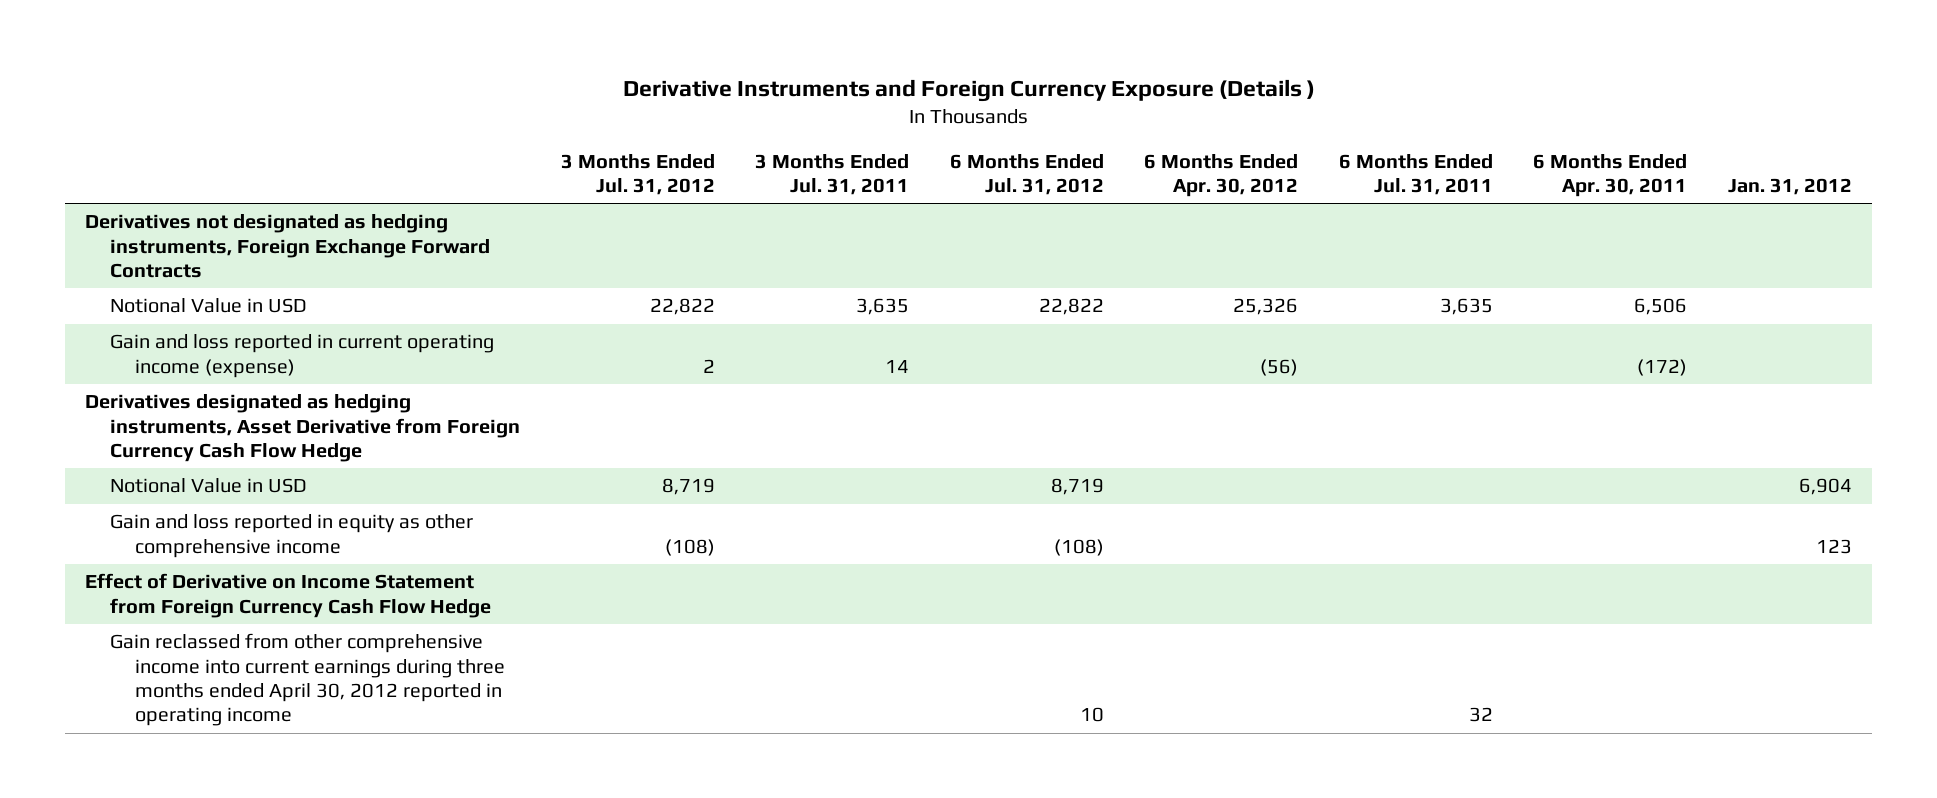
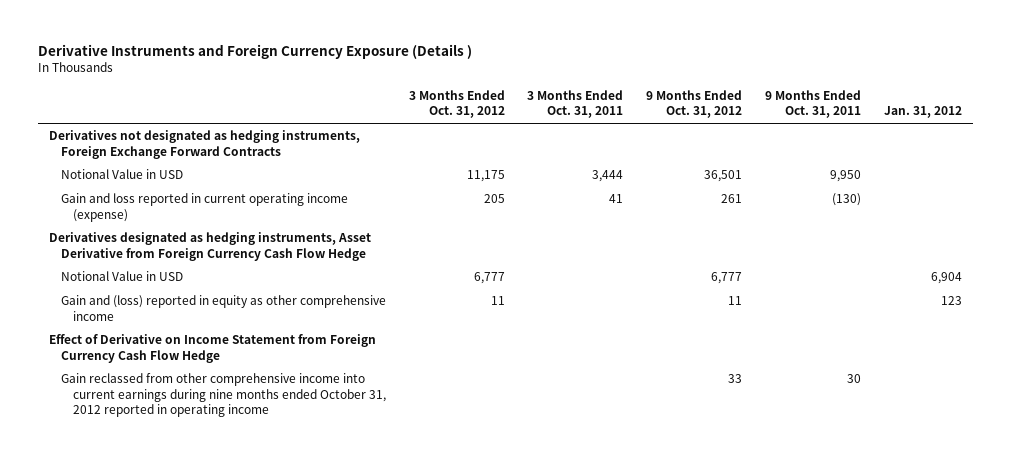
[560,153,715,196] 3 Months Ended Jul. 31, 2012 -> none
[755,153,910,196] 3 Months Ended Jul. 31, 2011 -> none
[949,153,1104,196] 6 Months Ended Jul. 31, 2012 -> none
[1144,153,1299,198] 6 Months Ended Apr. 30, 2012 -> none
[1338,153,1493,196] 6 Months Ended Jul. 31, 2011 -> none
[1533,153,1688,198] 6 Months Ended Apr. 30, 2011 -> none
none -> [408,90,505,119] 3 Months Ended Oct. 31, 2012
none -> [527,90,624,119] 3 Months Ended Oct. 31, 2011
none -> [646,90,743,119] 9 Months Ended Oct. 31, 2012
none -> [764,90,861,119] 9 Months Ended Oct. 31, 2011
[110,514,474,558] Gain and loss reported in equity as other comprehensive income -> [60,295,386,321] Gain and (loss) reported in equity as other comprehensive income
[110,633,506,727] Gain reclassed from other comprehensive income into current earnings during three months ended April 30, 2012 reported in operating income -> [60,373,386,417] Gain reclassed from other comprehensive income into current earnings during nine months ended October 31, 2012 reported in operating income

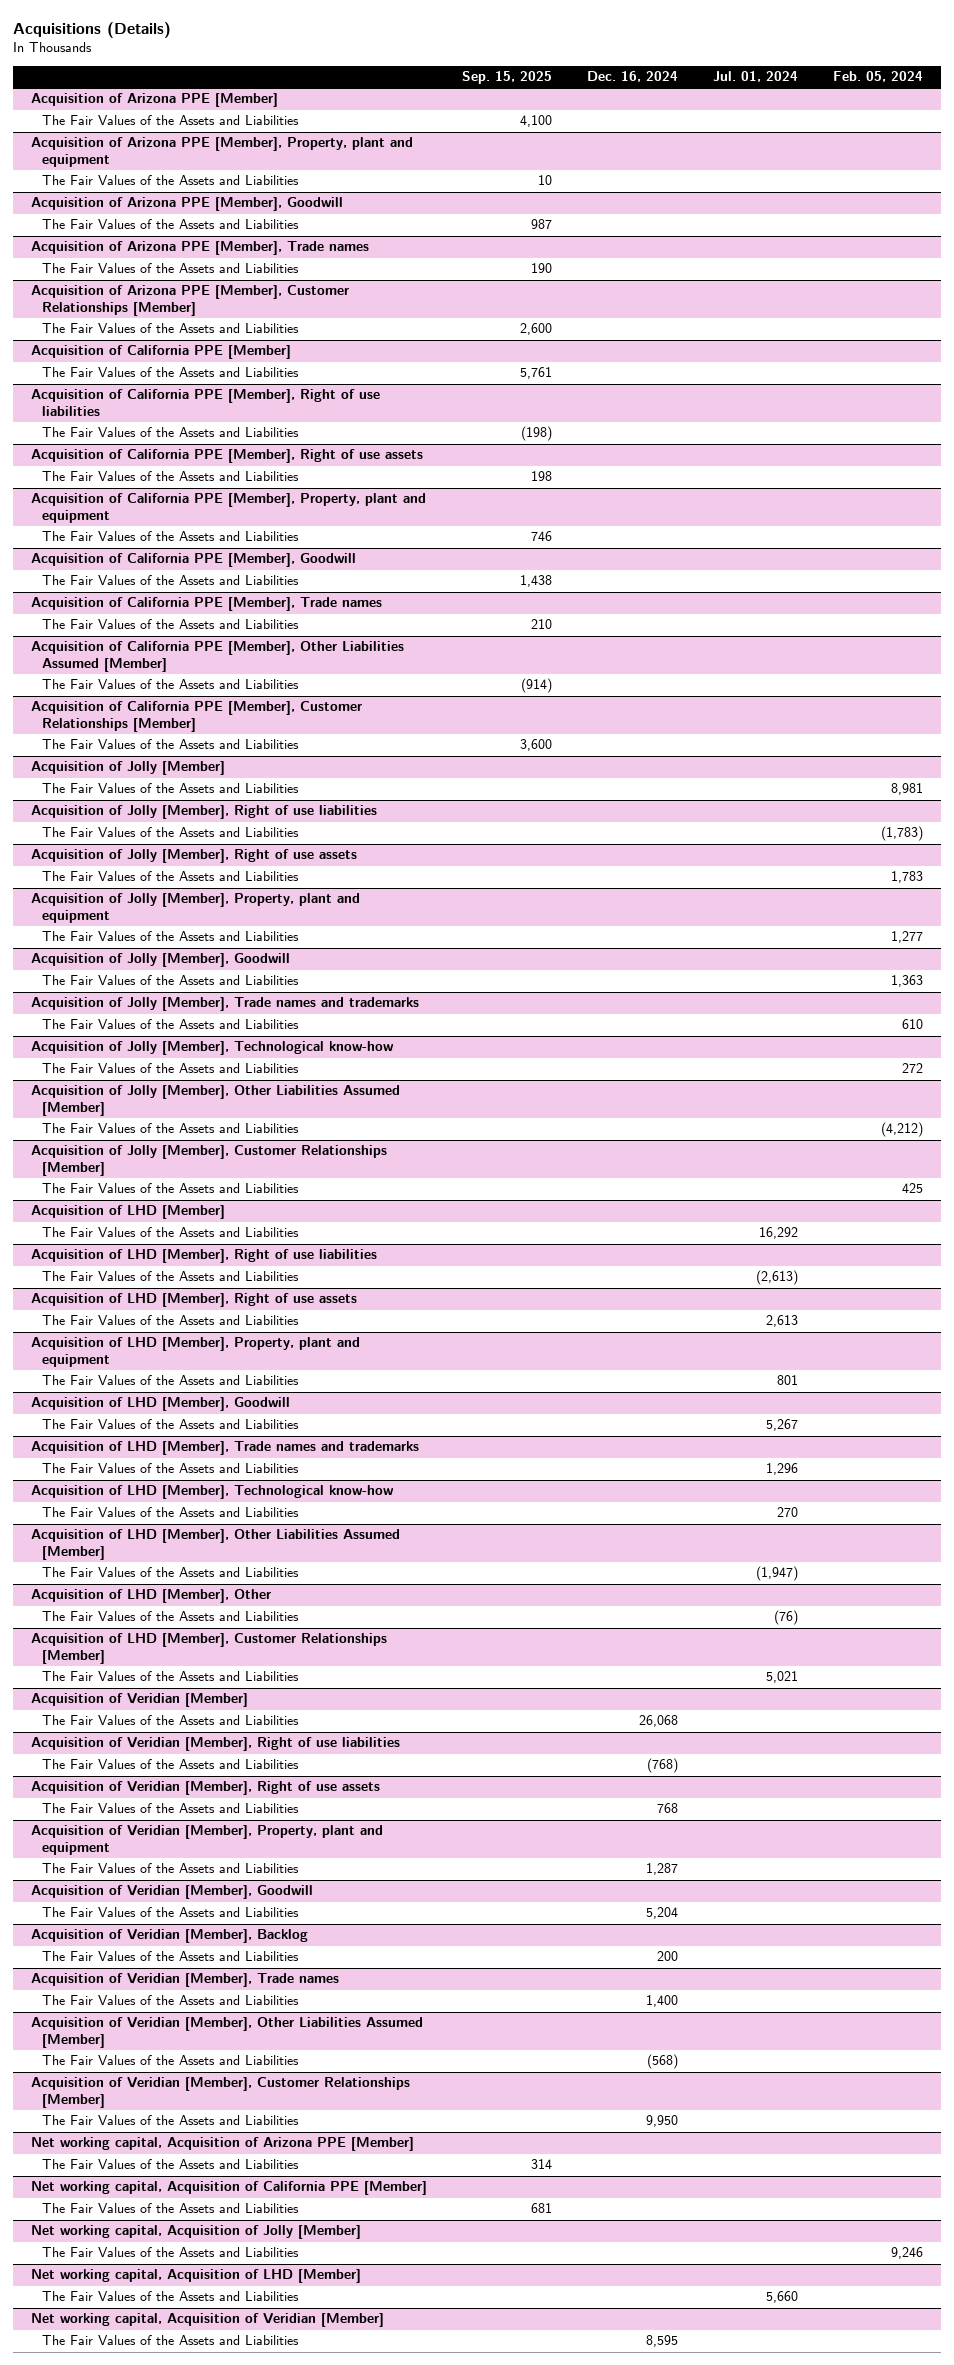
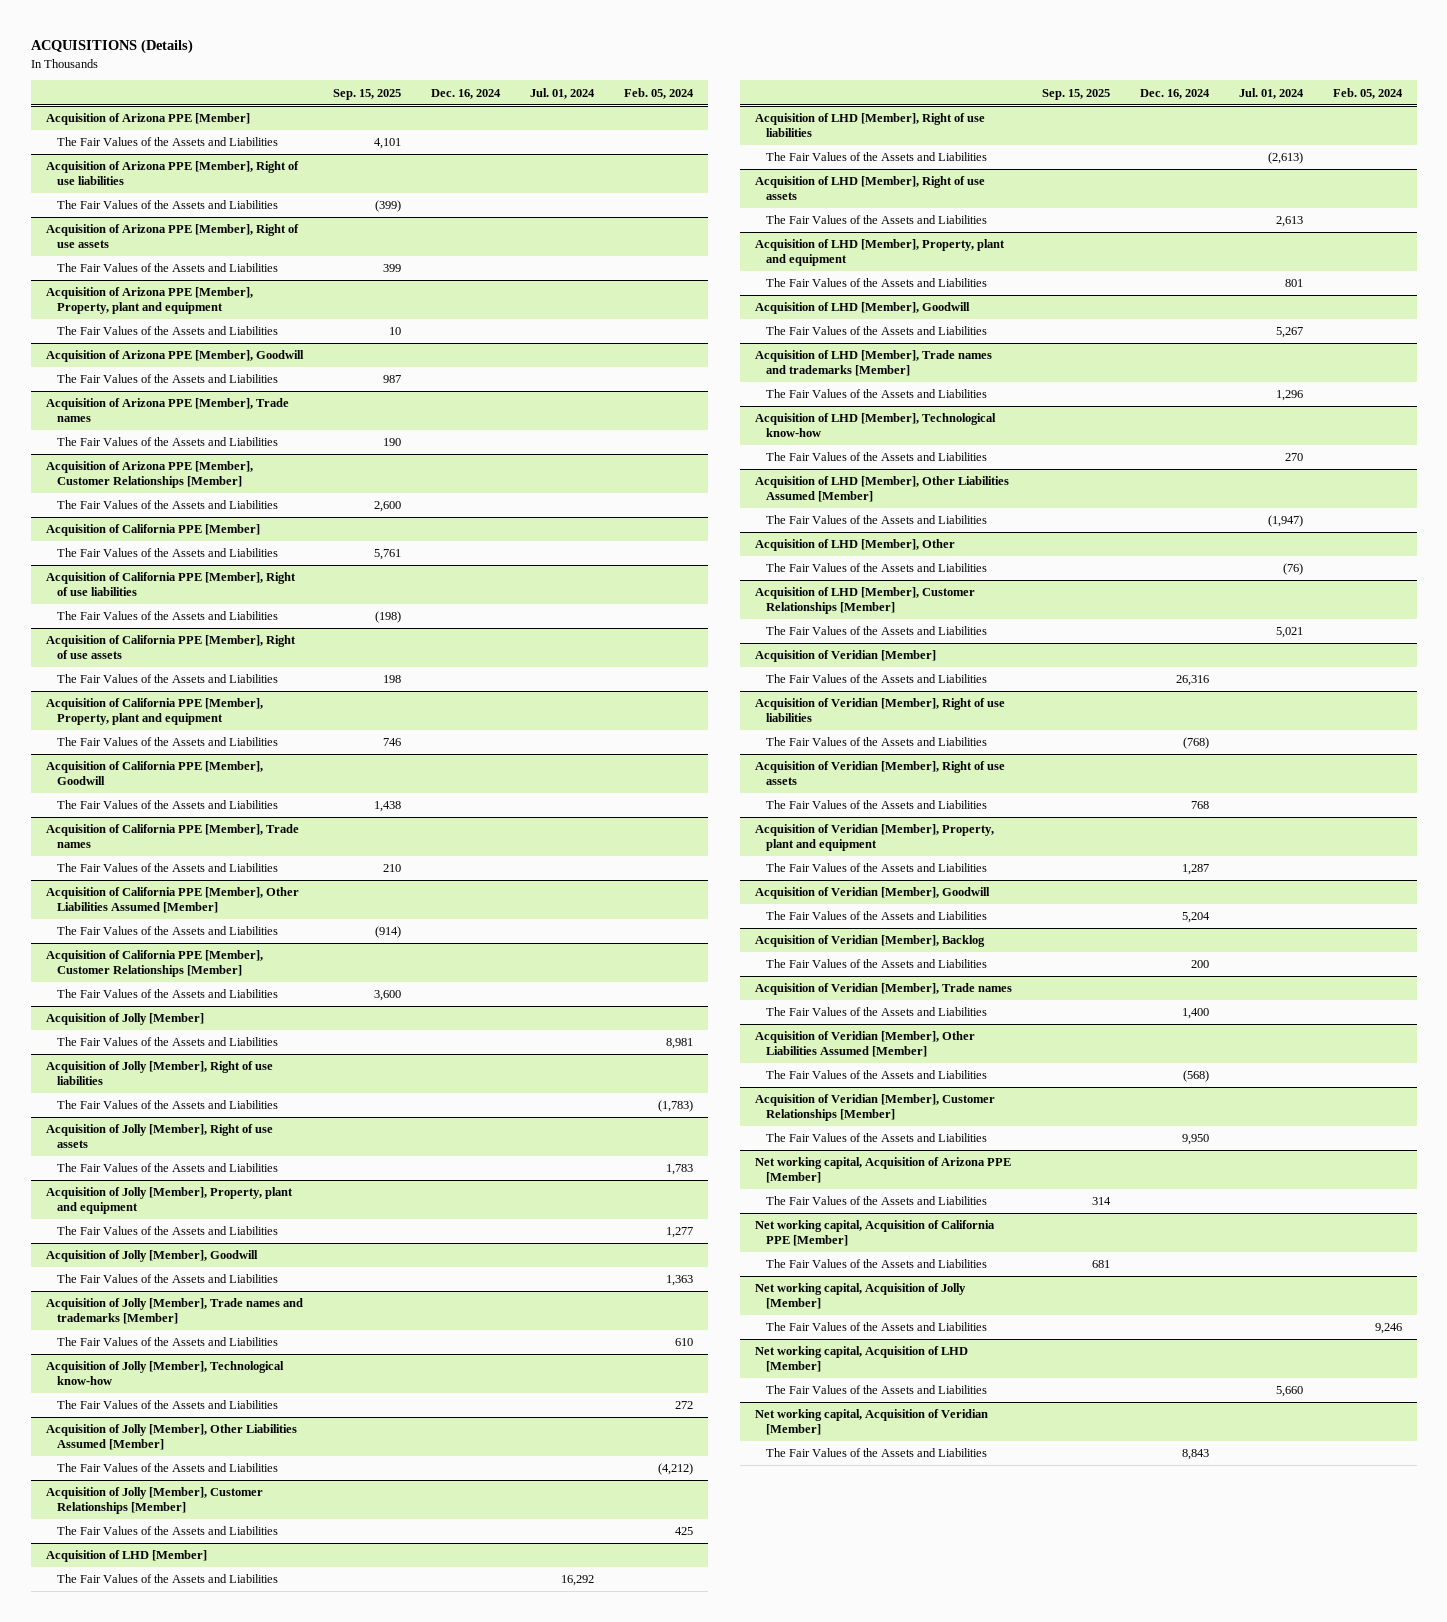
[13,22,172,39] Acquisitions (Details) -> [30,39,193,55] ACQUISITIONS (Details)
[520,115,553,128] 4,100 -> [373,138,401,150] 4,101
none -> [45,161,299,185] Acquisition of Arizona PPE [Member], Right of use liabilities
none -> [57,200,279,210] The Fair Values of the Assets and Liabilities
none -> [45,224,299,248] Acquisition of Arizona PPE [Member], Right of use assets
none -> [57,263,279,273] The Fair Values of the Assets and Liabilities
[30,997,419,1012] Acquisition of Jolly [Member], Trade names and trademarks -> [45,1298,303,1324] Acquisition of Jolly [Member], Trade names and trademarks [Member]
[30,1441,419,1456] Acquisition of LHD [Member], Trade names and trademarks -> [754,350,992,376] Acquisition of LHD [Member], Trade names and trademarks [Member]
[639,1715,679,1728] 26,068 -> [1175,675,1209,687] 26,316
[646,2335,679,2348] 8,595 -> [1181,1449,1209,1461] 8,843

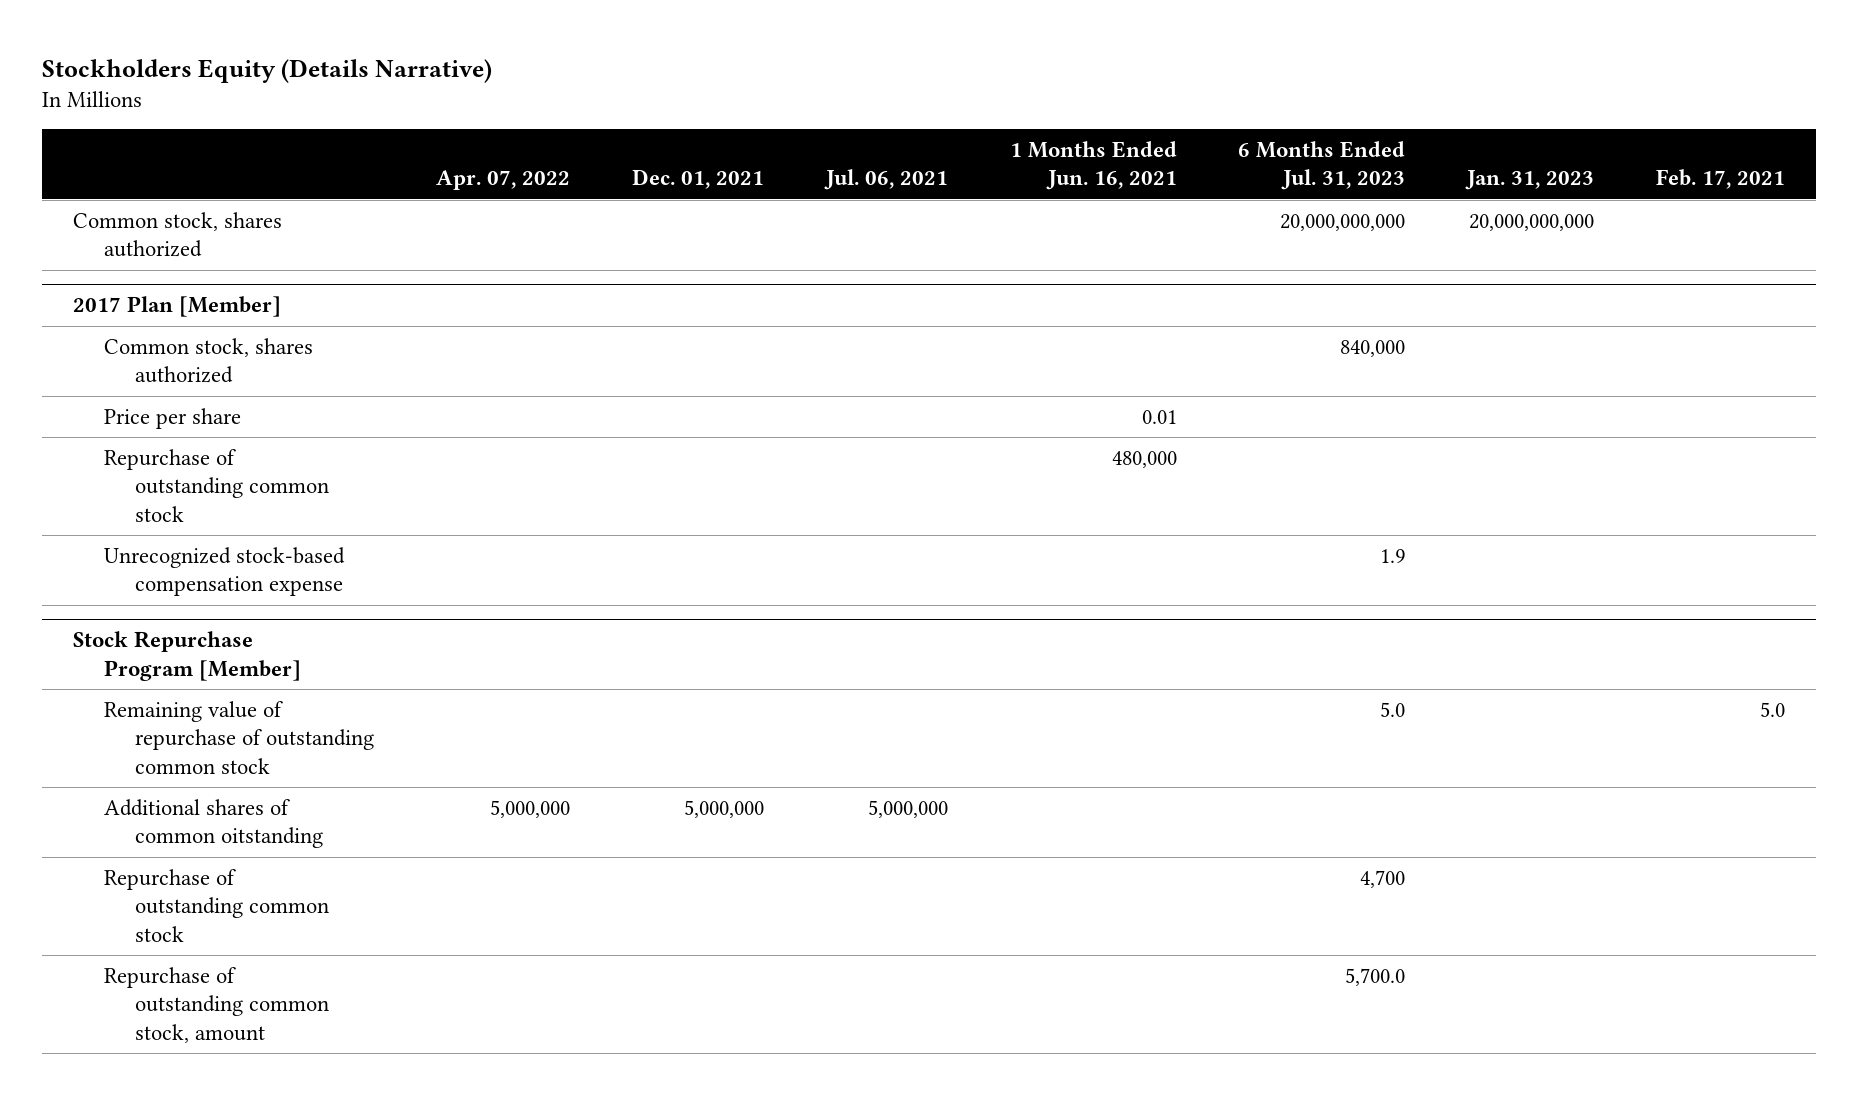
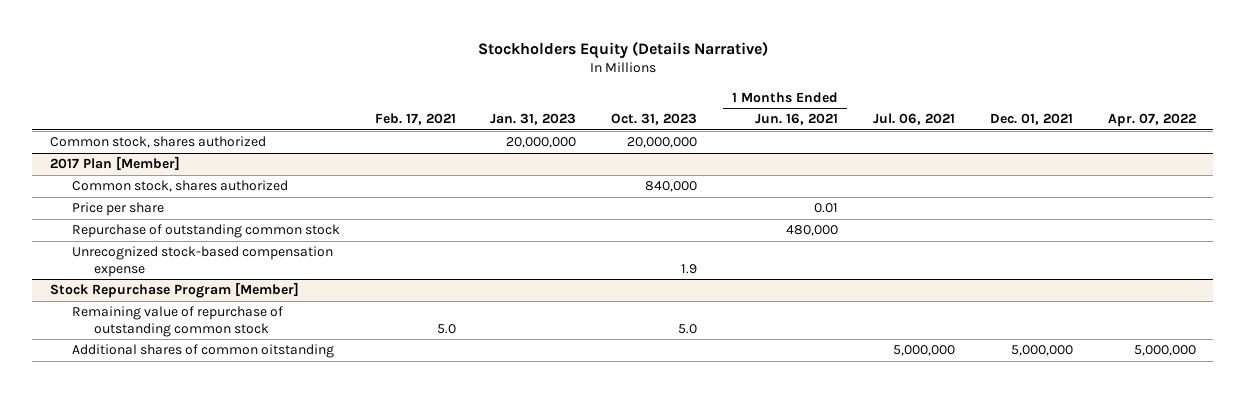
[1238,140,1406,191] 6 Months Ended Jul. 31, 2023 -> none
none -> [611,113,698,126] Oct. 31, 2023
[1469,213,1595,231] 20,000,000,000 -> [506,137,577,149] 20,000,000
[103,868,329,943] Repurchase of outstanding common stock -> none
[103,966,329,1044] Repurchase of outstanding common stock, amount -> none

